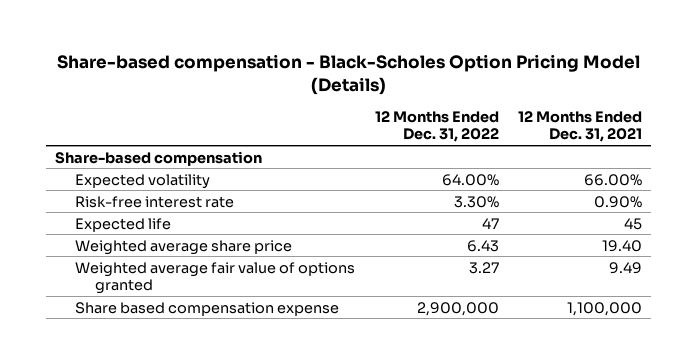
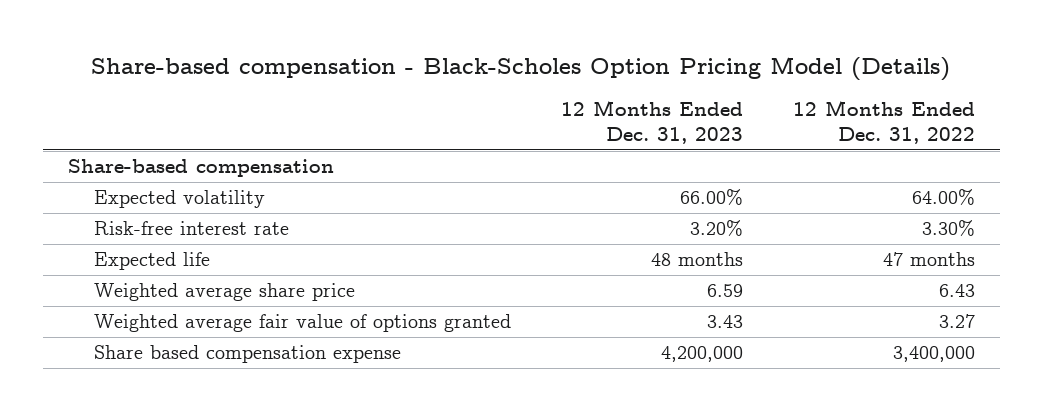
[517,111,642,143] 12 Months Ended Dec. 31, 2021 -> none
none -> [560,99,743,145] 12 Months Ended Dec. 31, 2023
[481,217,499,229] 47 -> [882,252,975,267] 47 months
[416,301,499,316] 2,900,000 -> [892,346,975,363] 3,400,000

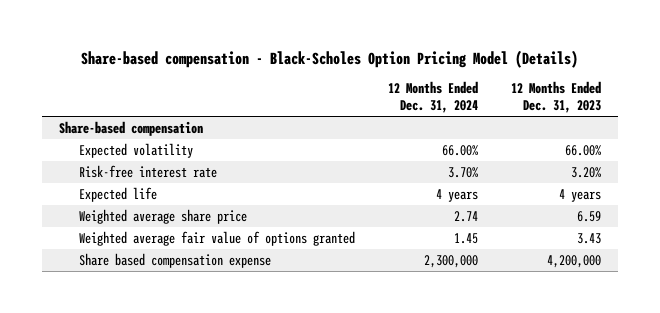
[792,99,975,145] 12 Months Ended Dec. 31, 2022 -> none
none -> [387,81,478,114] 12 Months Ended Dec. 31, 2024
[650,252,743,267] 48 months -> [559,188,602,202] 4 years

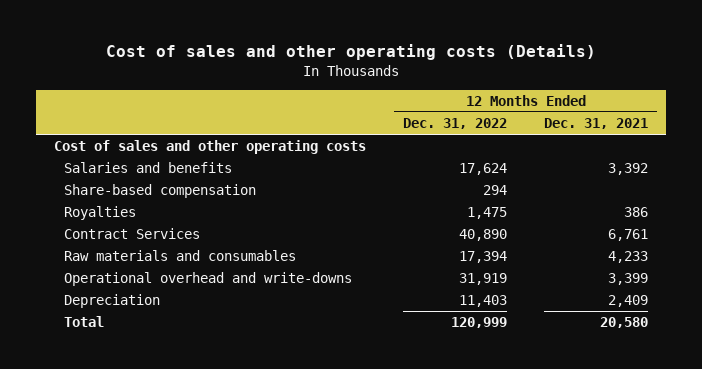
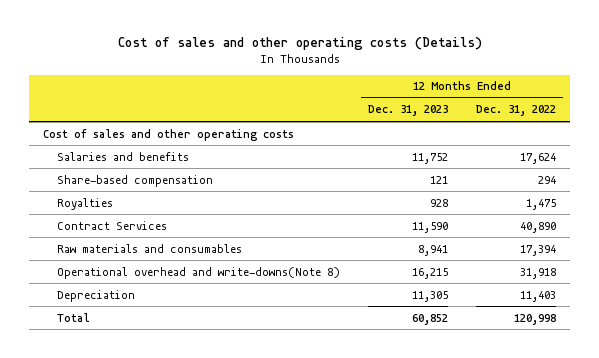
[543,117,648,129] Dec. 31, 2021 -> none
none -> [368,105,449,117] Dec. 31, 2023
[64,272,353,287] Operational overhead and write-downs -> [57,266,341,279] Operational overhead and write-downs(Note 8)
[459,273,508,286] 31,919 -> [520,267,557,279] 31,918
[451,317,508,329] 120,999 -> [514,313,557,325] 120,998

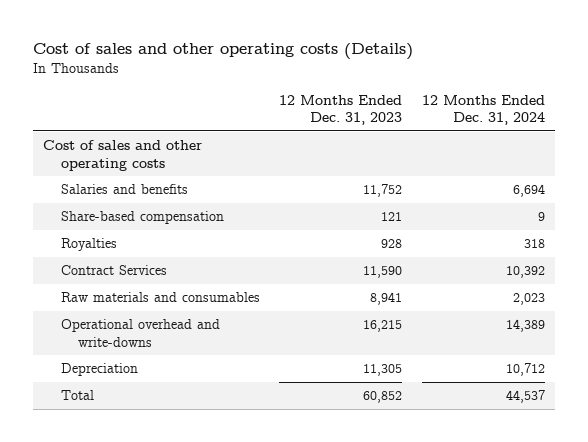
[476,105,557,117] Dec. 31, 2022 -> none
none -> [422,94,546,126] 12 Months Ended Dec. 31, 2024
[57,266,341,279] Operational overhead and write-downs(Note 8) -> [60,319,220,347] Operational overhead and write-downs

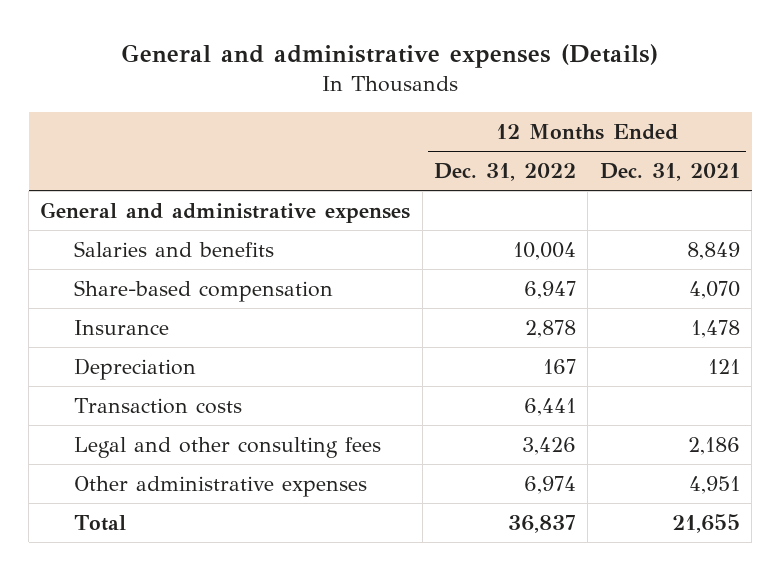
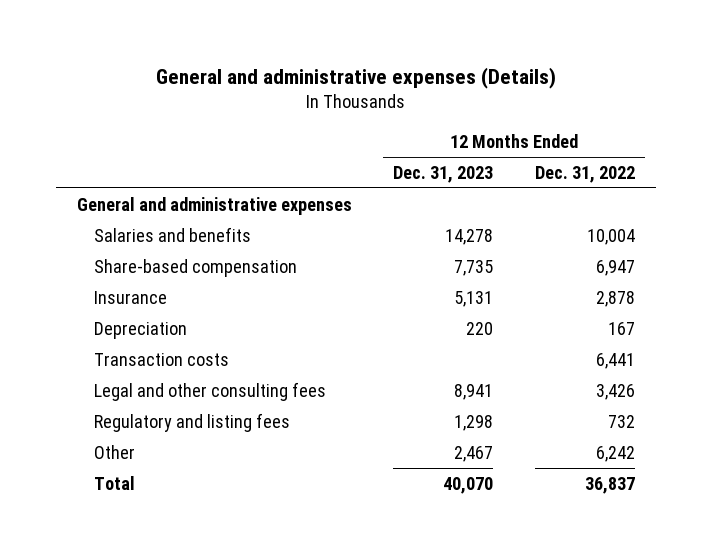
[599,163,740,182] Dec. 31, 2021 -> none
none -> [393,165,494,183] Dec. 31, 2023
none -> [94,412,291,432] Regulatory and listing fees
[74,475,368,497] Other administrative expenses -> [94,444,136,459] Other
[524,475,577,494] 6,974 -> [595,445,635,462] 6,242

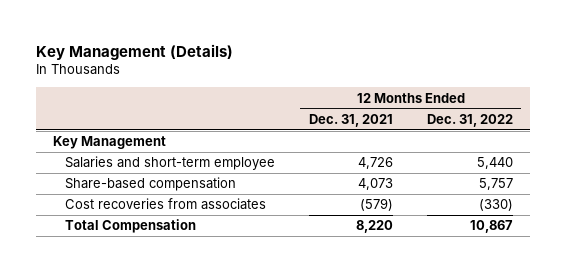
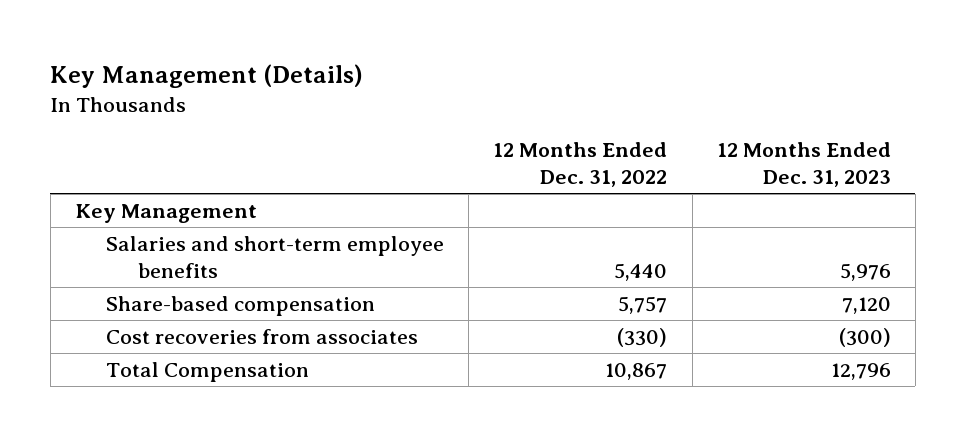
[308,114,393,128] Dec. 31, 2021 -> none
none -> [716,141,891,188] 12 Months Ended Dec. 31, 2023
[64,156,275,171] Salaries and short-term employee -> [106,235,445,278] Salaries and short-term employee benefits

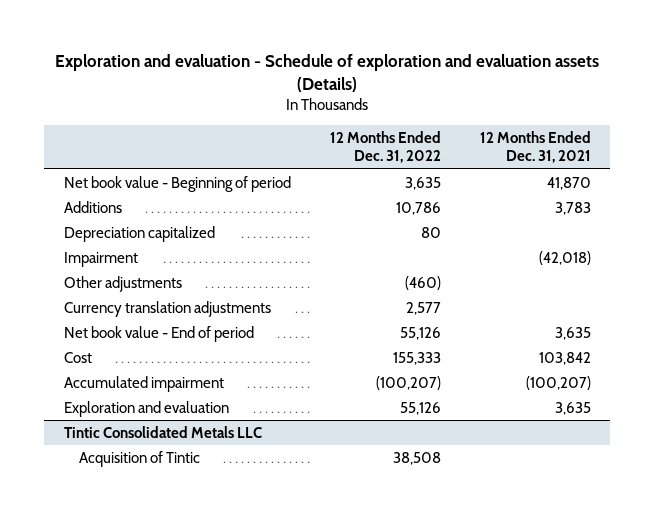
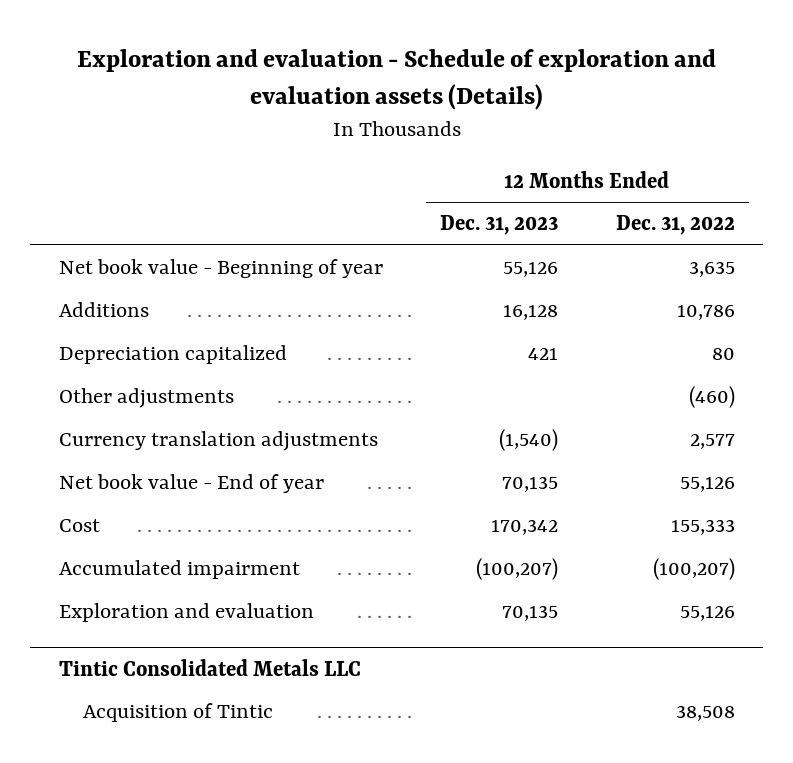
[479,131,591,164] 12 Months Ended Dec. 31, 2021 -> none
none -> [440,215,559,236] Dec. 31, 2023
[63,175,291,192] Net book value - Beginning of period -> [58,259,383,279] Net book value - Beginning of year
[63,251,138,267] Impairment -> none
[63,325,254,342] Net book value - End of period -> [58,474,324,494] Net book value - End of year

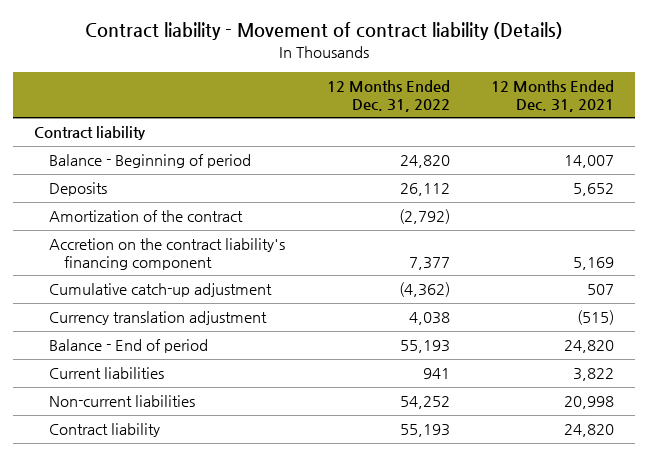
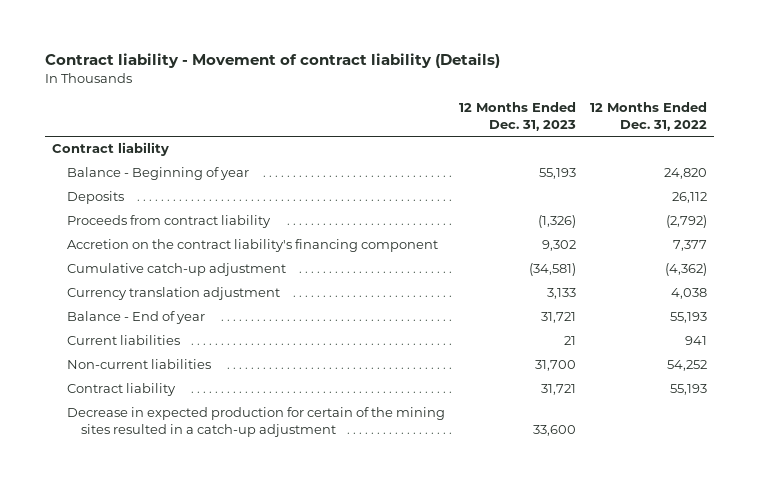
[491,79,615,112] 12 Months Ended Dec. 31, 2021 -> none
none -> [458,102,576,131] 12 Months Ended Dec. 31, 2023
[48,154,251,169] Balance - Beginning of period -> [66,167,249,181] Balance - Beginning of year
[48,210,243,223] Amortization of the contract -> [66,215,271,229] Proceeds from contract liability
[48,339,208,354] Balance - End of period -> [66,311,205,325] Balance - End of year
none -> [66,407,445,438] Decrease in expected production for certain of the mining sites resulted in a catch-up adjustment

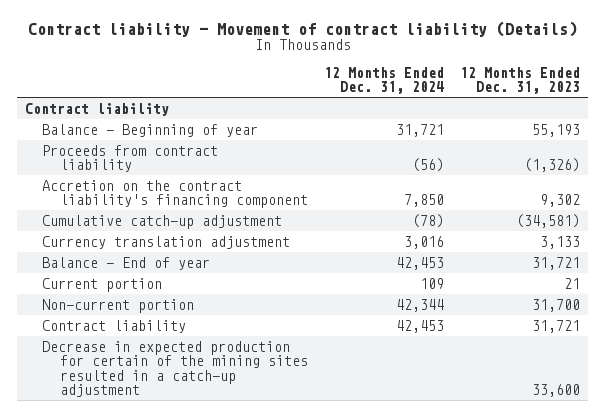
[589,102,707,131] 12 Months Ended Dec. 31, 2022 -> none
none -> [324,66,445,95] 12 Months Ended Dec. 31, 2024
[66,191,124,205] Deposits -> none
[66,335,180,346] Current liabilities -> [42,277,163,292] Current portion
[66,359,211,370] Non-current liabilities -> [42,298,195,313] Non-current portion

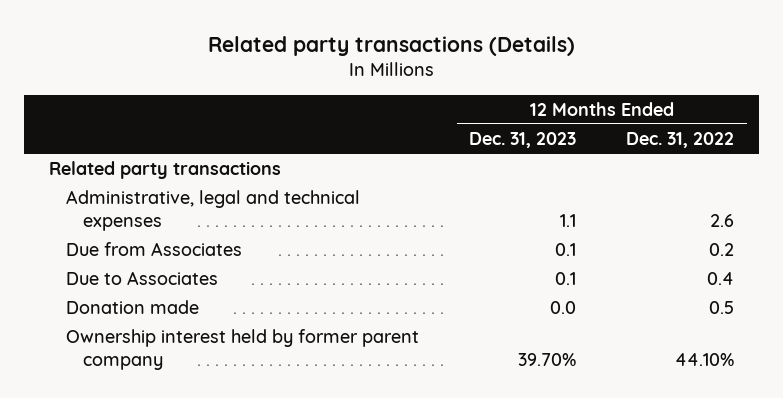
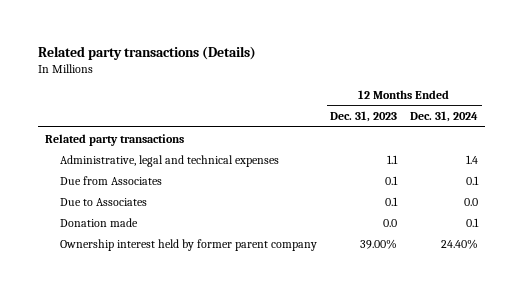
[626,132,735,149] Dec. 31, 2022 -> none
none -> [410,111,479,123] Dec. 31, 2024
[518,352,577,366] 39.70% -> [360,238,398,249] 39.00%

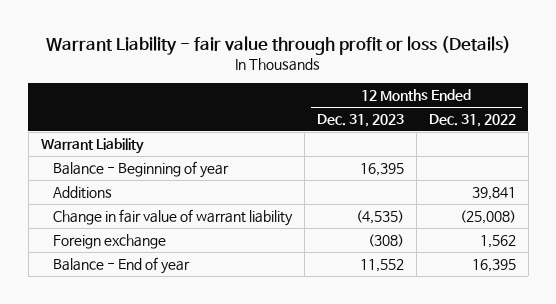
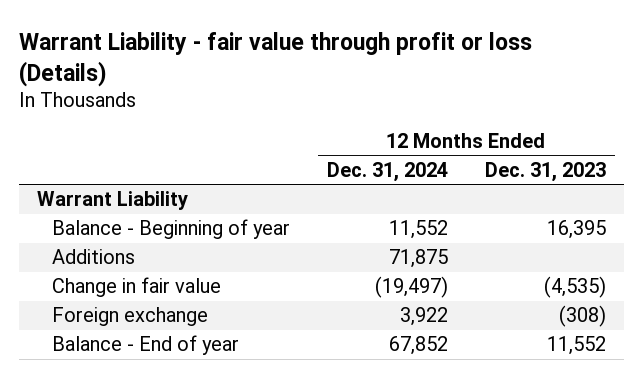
[428,113,516,127] Dec. 31, 2022 -> none
none -> [326,161,448,182] Dec. 31, 2024
[52,208,293,226] Change in fair value of warrant liability -> [52,277,222,298] Change in fair value

